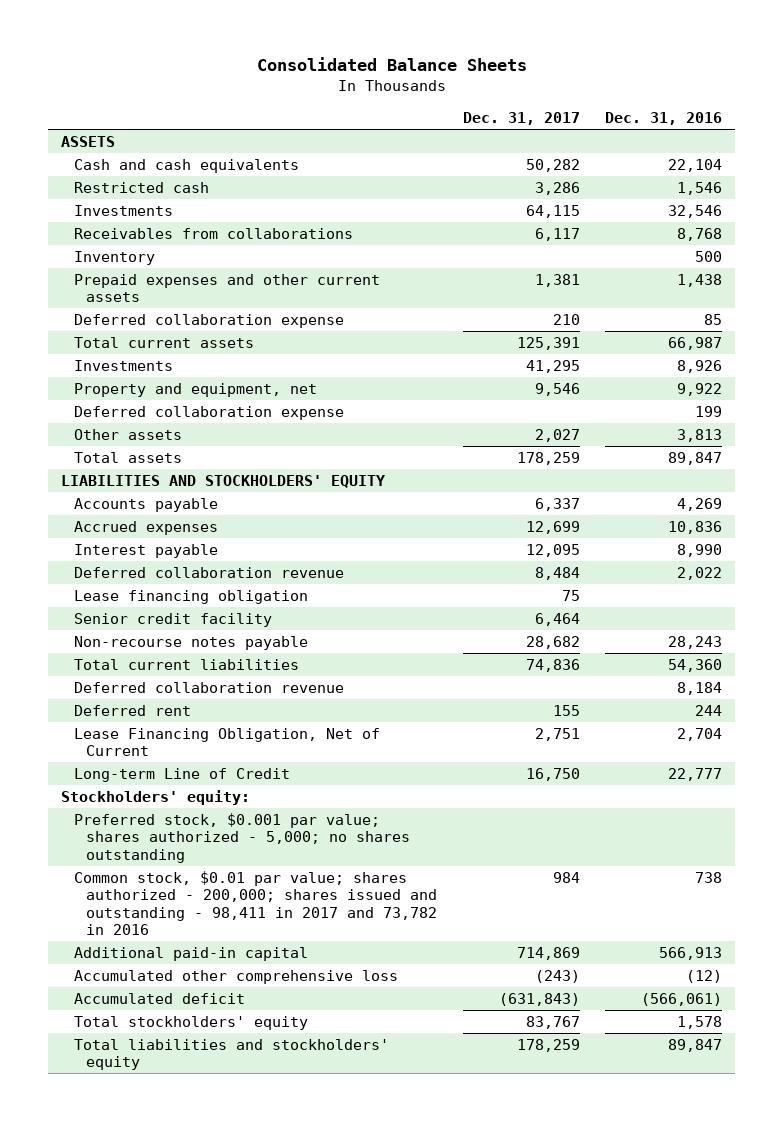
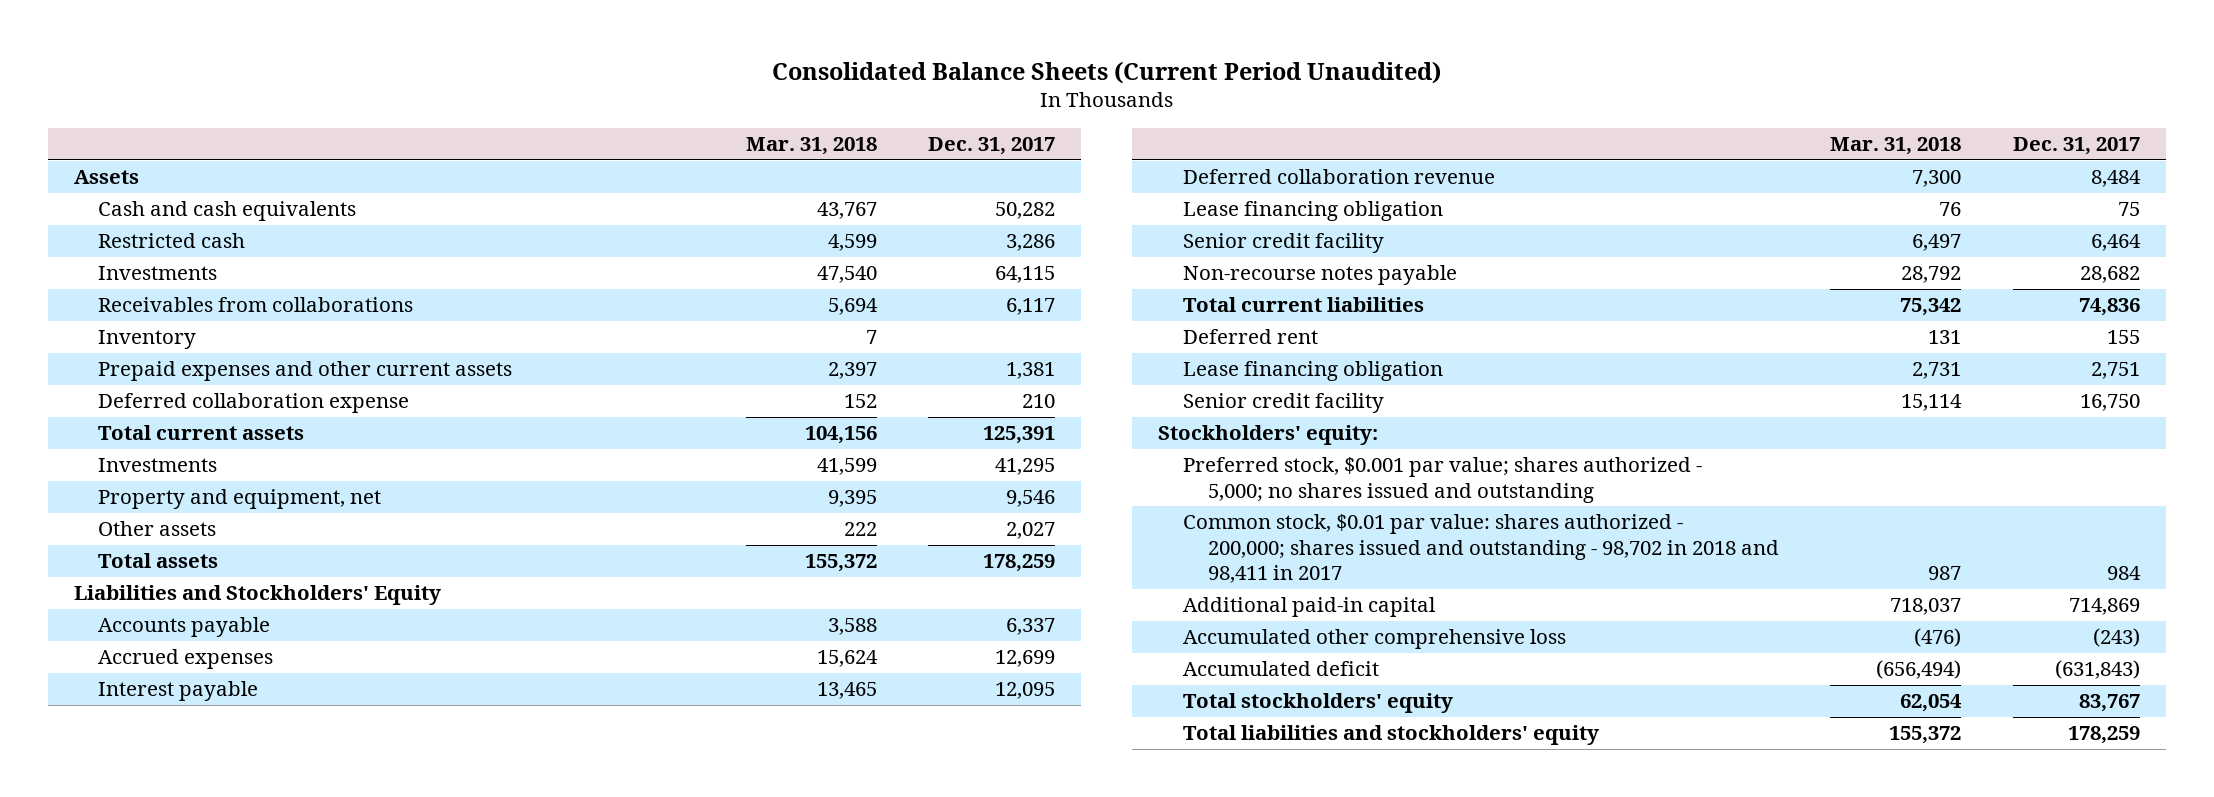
[256,57,527,72] Consolidated Balance Sheets -> [771,60,1441,84] Consolidated Balance Sheets (Current Period Unaudited)
[605,111,723,125] Dec. 31, 2016 -> none
none -> [745,137,877,156] Mar. 31, 2018
[61,135,116,147] ASSETS -> [73,170,139,185] Assets
[73,405,344,420] Deferred collaboration expense -> none
[61,474,386,488] LIABILITIES AND STOCKHOLDERS' EQUITY -> [73,585,441,606] Liabilities and Stockholders' Equity
[73,681,344,693] Deferred collaboration revenue -> none
[73,727,380,757] Lease Financing Obligation, Net of Current -> [1182,361,1443,382] Lease financing obligation
[73,767,290,782] Long-term Line of Credit -> [1182,393,1384,414] Senior credit facility
[73,812,411,863] Preferred stock, $0.001 par value; shares authorized - 5,000; no shares outstanding -> [1182,457,1702,503] Preferred stock, $0.001 par value; shares authorized - 5,000; no shares issued and outstanding
[73,870,438,935] Common stock, $0.01 par value; shares authorized - 200,000; shares issued and outstanding - 98,411 in 2017 and 73,782 in 2016 -> [1182,514,1779,584] Common stock, $0.01 par value: shares authorized - 200,000; shares issued and outstanding - 98,702 in 2018 and 98,411 in 2017

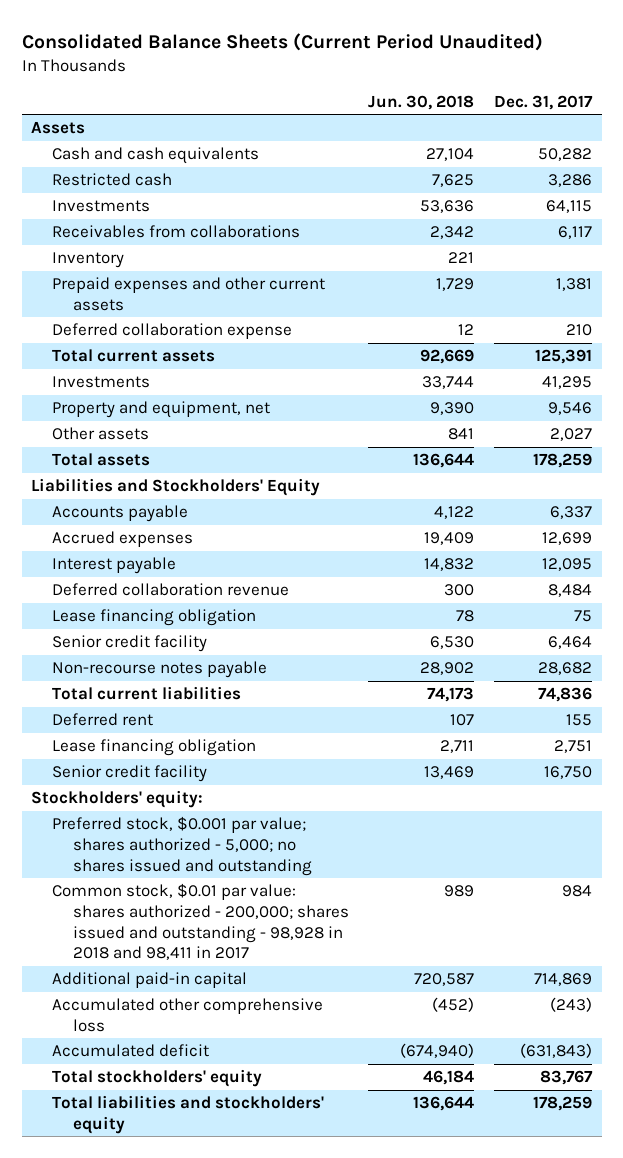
[745,137,877,156] Mar. 31, 2018 -> none
none -> [368,94,475,110] Jun. 30, 2018
[1182,514,1779,584] Common stock, $0.01 par value: shares authorized - 200,000; shares issued and outstanding - 98,702 in 2018 and 98,411 in 2017 -> [52,883,349,961] Common stock, $0.01 par value: shares authorized - 200,000; shares issued and outstanding - 98,928 in 2018 and 98,411 in 2017

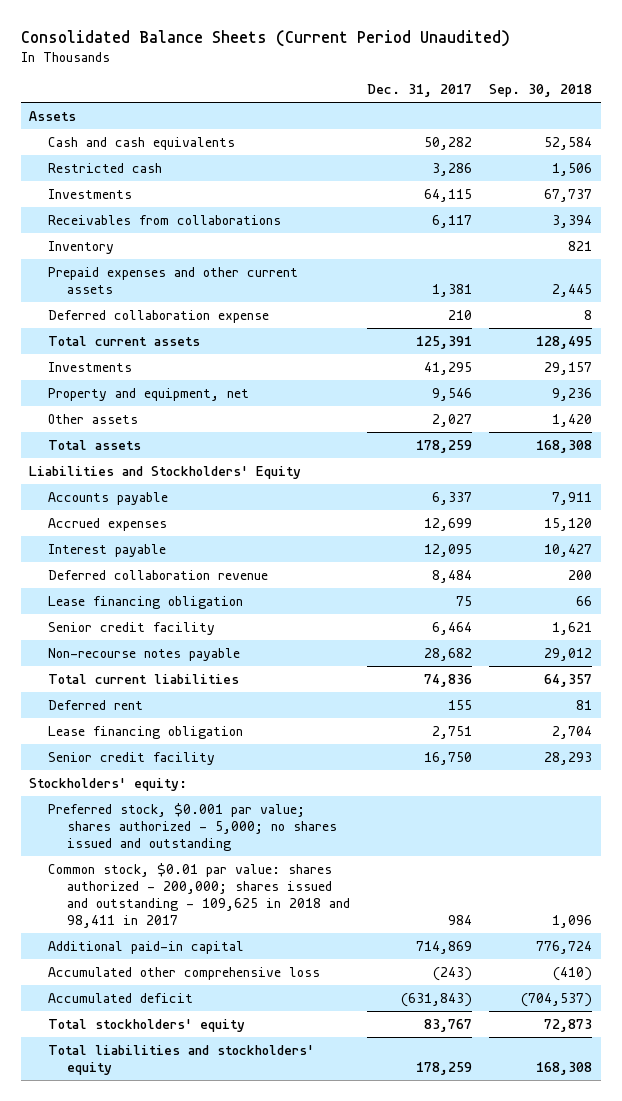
[368,94,475,110] Jun. 30, 2018 -> none
none -> [489,83,593,97] Sep. 30, 2018
[52,883,349,961] Common stock, $0.01 par value: shares authorized - 200,000; shares issued and outstanding - 98,928 in 2018 and 98,411 in 2017 -> [48,862,351,929] Common stock, $0.01 par value: shares authorized - 200,000; shares issued and outstanding - 109,625 in 2018 and 98,411 in 2017

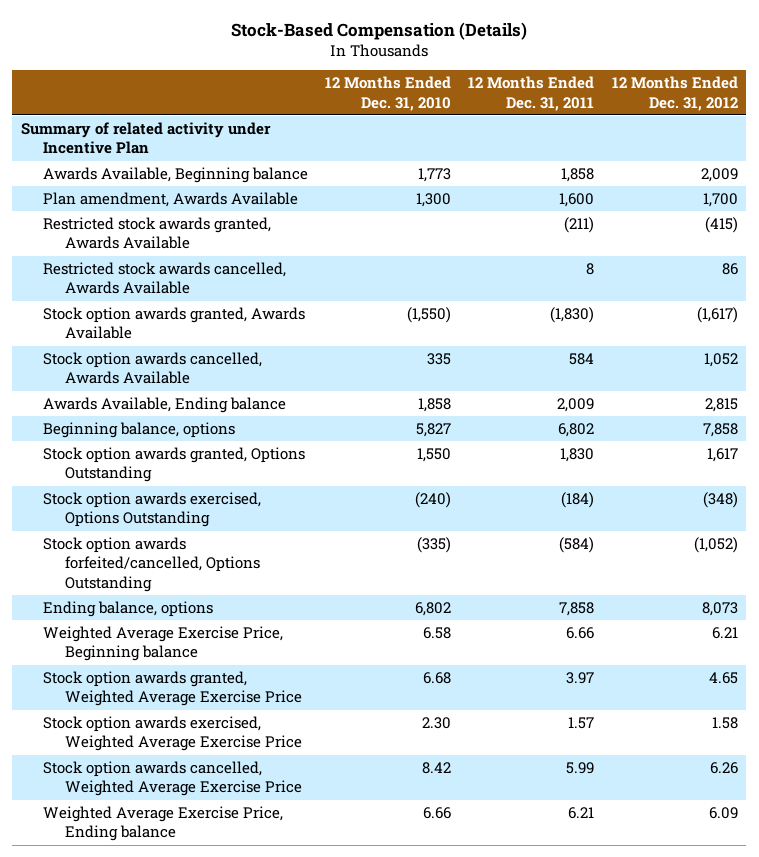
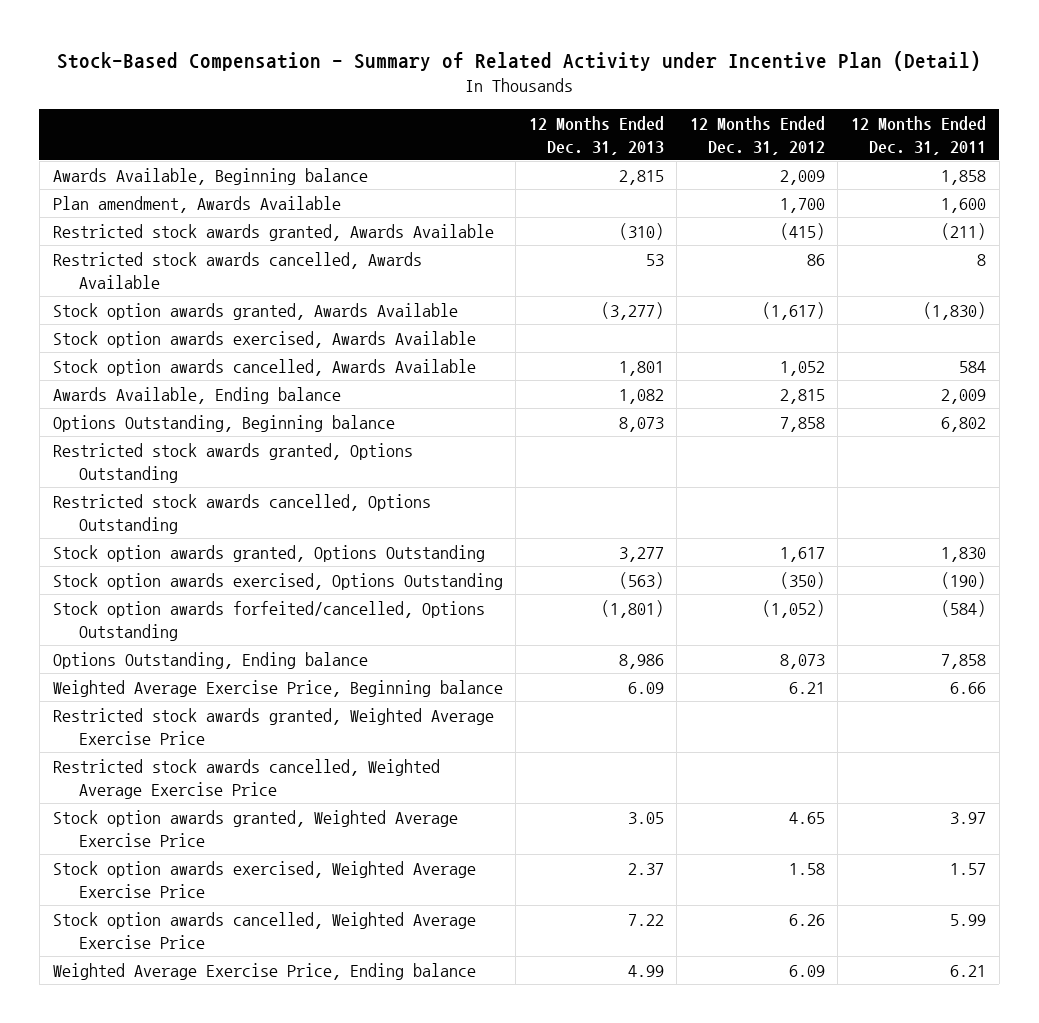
[231,21,528,40] Stock-Based Compensation (Details) -> [57,51,982,72] Stock-Based Compensation - Summary of Related Activity under Incentive Plan (Detail)
[325,76,452,111] 12 Months Ended Dec. 31, 2010 -> none
none -> [528,115,664,155] 12 Months Ended Dec. 31, 2013
[21,121,272,155] Summary of related activity under Incentive Plan -> none
none -> [52,330,476,348] Stock option awards exercised, Awards Available
[42,421,235,438] Beginning balance, options -> [52,414,395,432] Options Outstanding, Beginning balance
none -> [52,442,413,483] Restricted stock awards granted, Options Outstanding
none -> [52,493,431,534] Restricted stock awards cancelled, Options Outstanding
[561,491,595,508] (184) -> [941,571,987,589] (190)
[702,491,738,508] (348) -> [779,571,825,589] (350)
[42,600,213,617] Ending balance, options -> [52,651,368,669] Options Outstanding, Ending balance
none -> [52,707,494,745] Restricted stock awards granted, Weighted Average Exercise Price
none -> [52,758,440,799] Restricted stock awards cancelled, Weighted Average Exercise Price

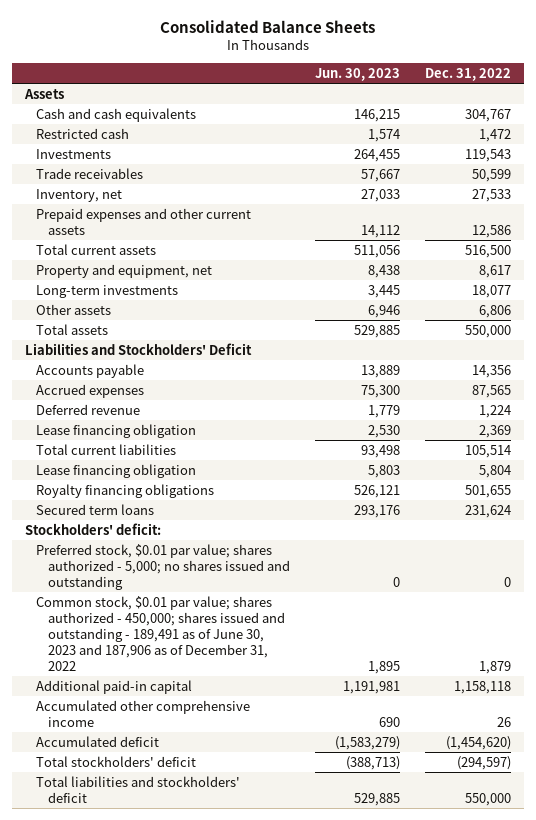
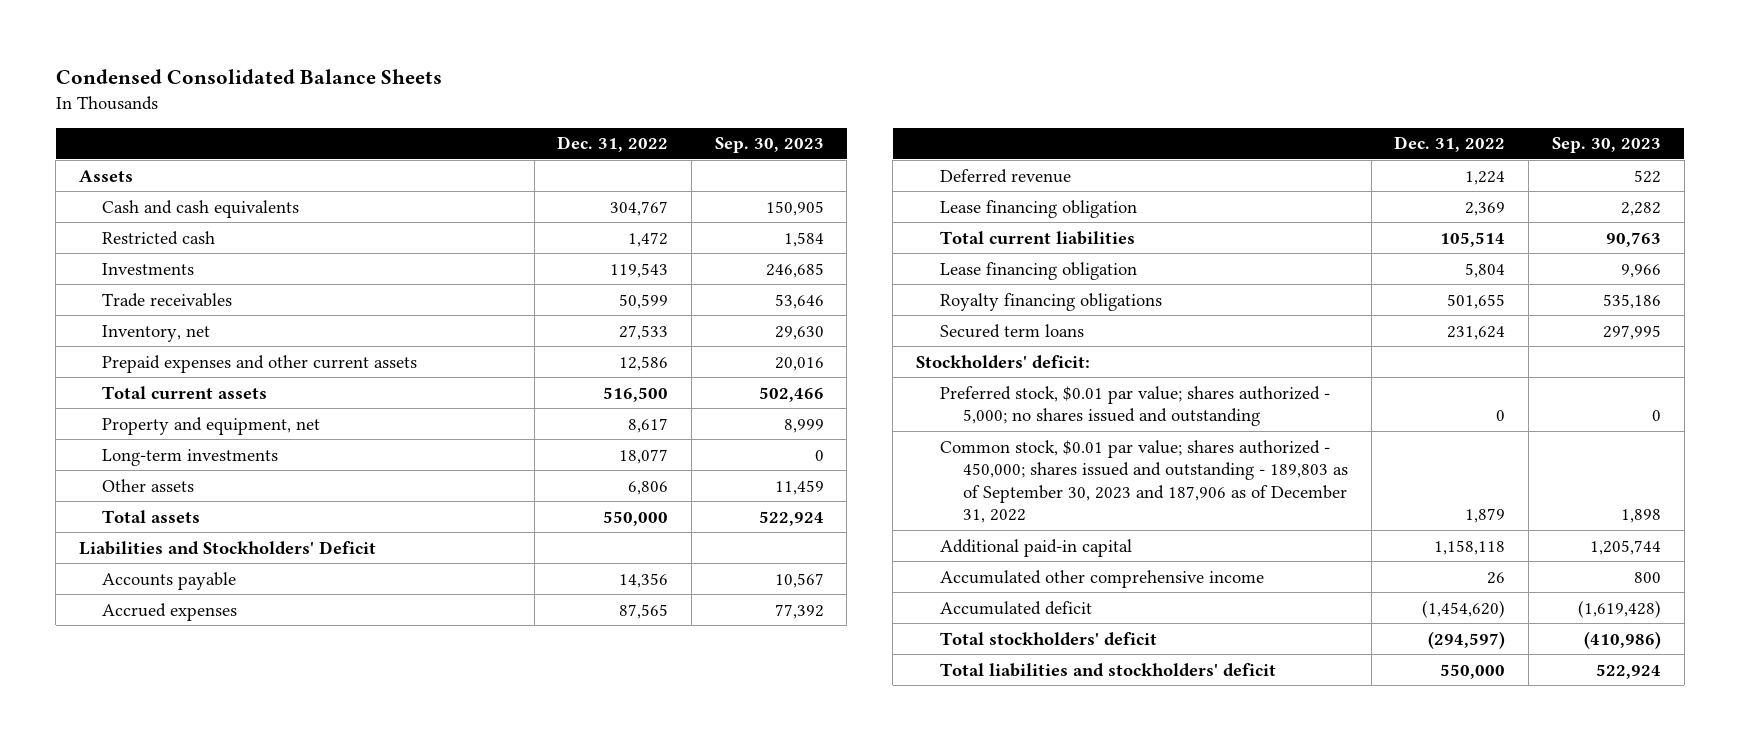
[159,19,375,33] Consolidated Balance Sheets -> [55,69,442,85] Condensed Consolidated Balance Sheets
[314,68,400,82] Jun. 30, 2023 -> none
none -> [714,137,824,154] Sep. 30, 2023
[36,595,285,672] Common stock, $0.01 par value; shares authorized - 450,000; shares issued and outstanding - 189,491 as of June 30, 2023 and 187,906 as of December 31, 2022 -> [939,439,1349,524] Common stock, $0.01 par value; shares authorized - 450,000; shares issued and outstanding - 189,803 as of September 30, 2023 and 187,906 as of December 31, 2022

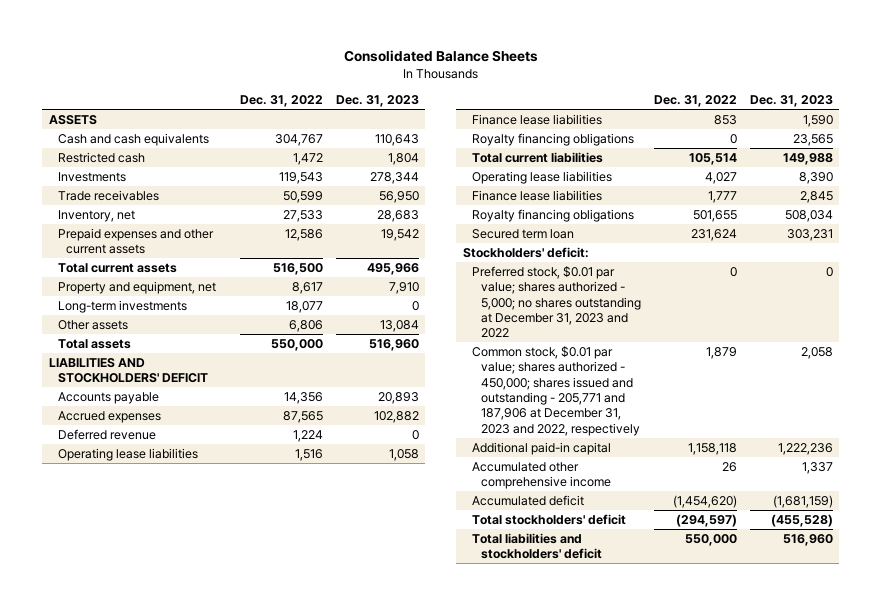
[55,69,442,85] Condensed Consolidated Balance Sheets -> [343,50,538,63] Consolidated Balance Sheets
[714,137,824,154] Sep. 30, 2023 -> none
none -> [335,95,419,108] Dec. 31, 2023
[78,169,133,182] Assets -> [48,114,97,125] ASSETS
[78,540,376,555] Liabilities and Stockholders' Deficit -> [48,357,208,384] LIABILITIES AND STOCKHOLDERS' DEFICIT
[939,199,1137,218] Lease financing obligation -> [57,447,198,461] Operating lease liabilities
[1465,201,1506,216] 2,369 -> [294,448,323,461] 1,516
none -> [471,113,602,125] Finance lease liabilities
none -> [471,132,634,146] Royalty financing obligations
[939,261,1137,280] Lease financing obligation -> [471,170,612,184] Operating lease liabilities
[1465,262,1506,278] 5,804 -> [704,171,737,184] 4,027
none -> [471,189,602,201] Finance lease liabilities
[939,323,1084,338] Secured term loans -> [471,228,574,239] Secured term loan
[939,385,1330,427] Preferred stock, $0.01 par value; shares authorized - 5,000; no shares issued and outstanding -> [471,265,641,339] Preferred stock, $0.01 par value; shares authorized - 5,000; no shares outstanding at December 31, 2023 and 2022
[939,439,1349,524] Common stock, $0.01 par value; shares authorized - 450,000; shares issued and outstanding - 189,803 as of September 30, 2023 and 187,906 as of December 31, 2022 -> [471,345,640,436] Common stock, $0.01 par value; shares authorized - 450,000; shares issued and outstanding - 205,771 and 187,906 at December 31, 2023 and 2022, respectively

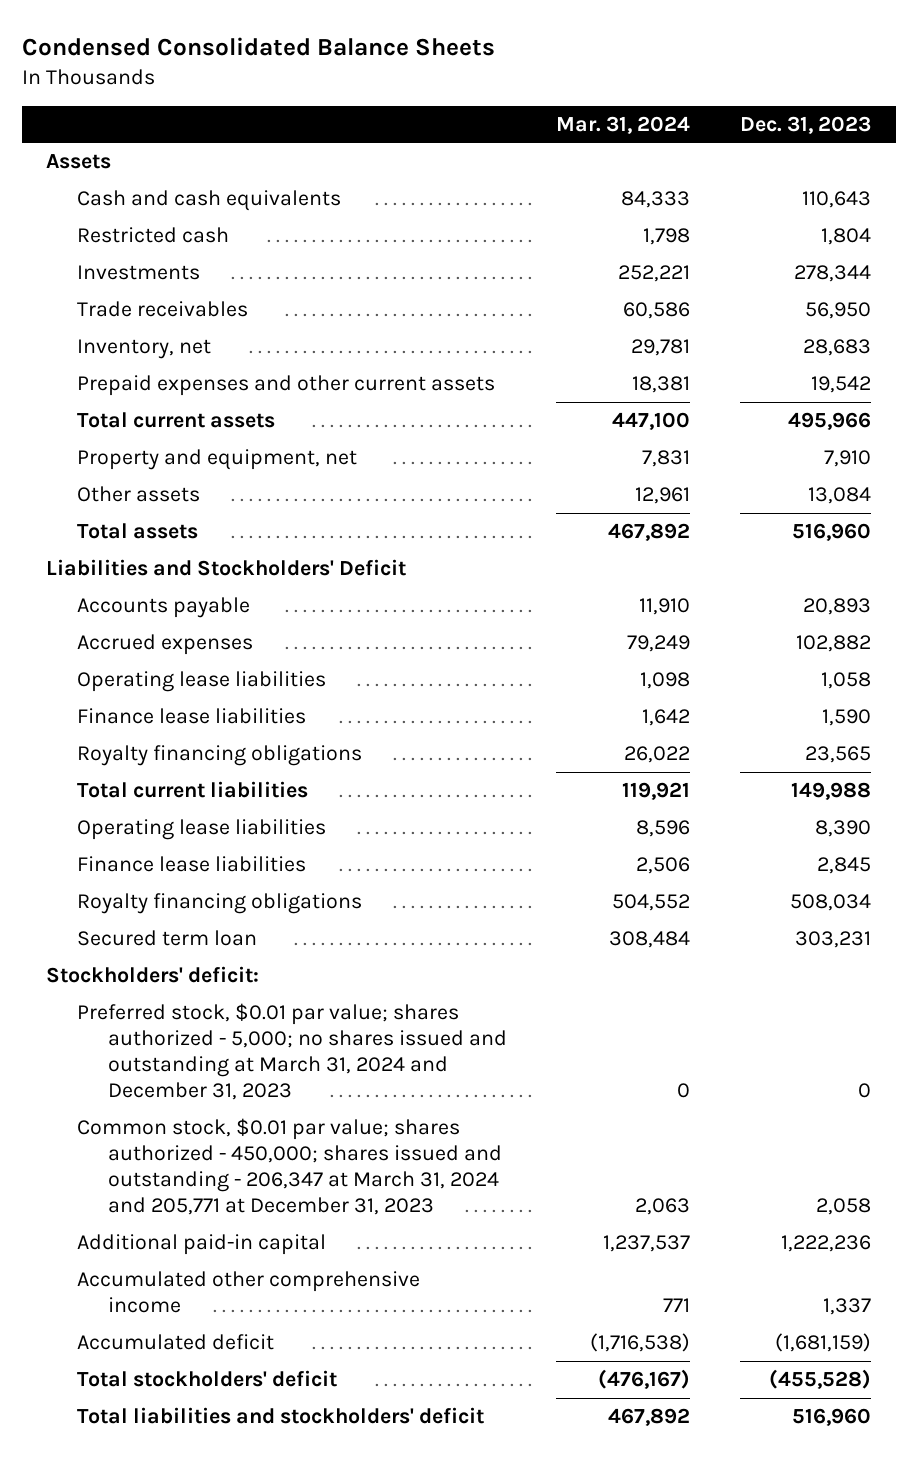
[343,50,538,63] Consolidated Balance Sheets -> [21,37,495,57] Condensed Consolidated Balance Sheets
[239,95,323,108] Dec. 31, 2022 -> none
none -> [556,115,691,134] Mar. 31, 2024
[48,114,97,125] ASSETS -> [46,154,112,170] Assets
[57,299,187,313] Long-term investments -> none
[48,357,208,384] LIABILITIES AND STOCKHOLDERS' DEFICIT -> [46,559,407,577] Liabilities and Stockholders' Deficit
[57,428,156,440] Deferred revenue -> none
[471,265,641,339] Preferred stock, $0.01 par value; shares authorized - 5,000; no shares outstanding at December 31, 2023 and 2022 -> [77,1003,508,1100] Preferred stock, $0.01 par value; shares authorized - 5,000; no shares issued and outstanding at March 31, 2024 and December 31, 2023
[471,345,640,436] Common stock, $0.01 par value; shares authorized - 450,000; shares issued and outstanding - 205,771 and 187,906 at December 31, 2023 and 2022, respectively -> [77,1118,503,1215] Common stock, $0.01 par value; shares authorized - 450,000; shares issued and outstanding - 206,347 at March 31, 2024 and 205,771 at December 31, 2023

